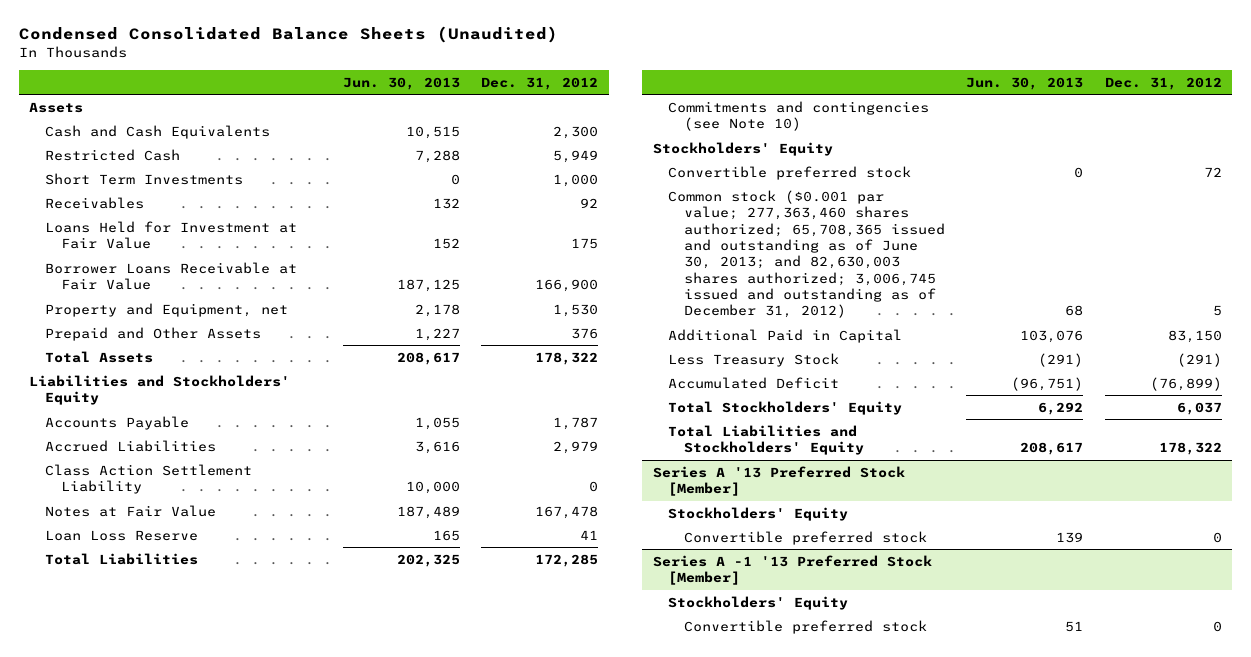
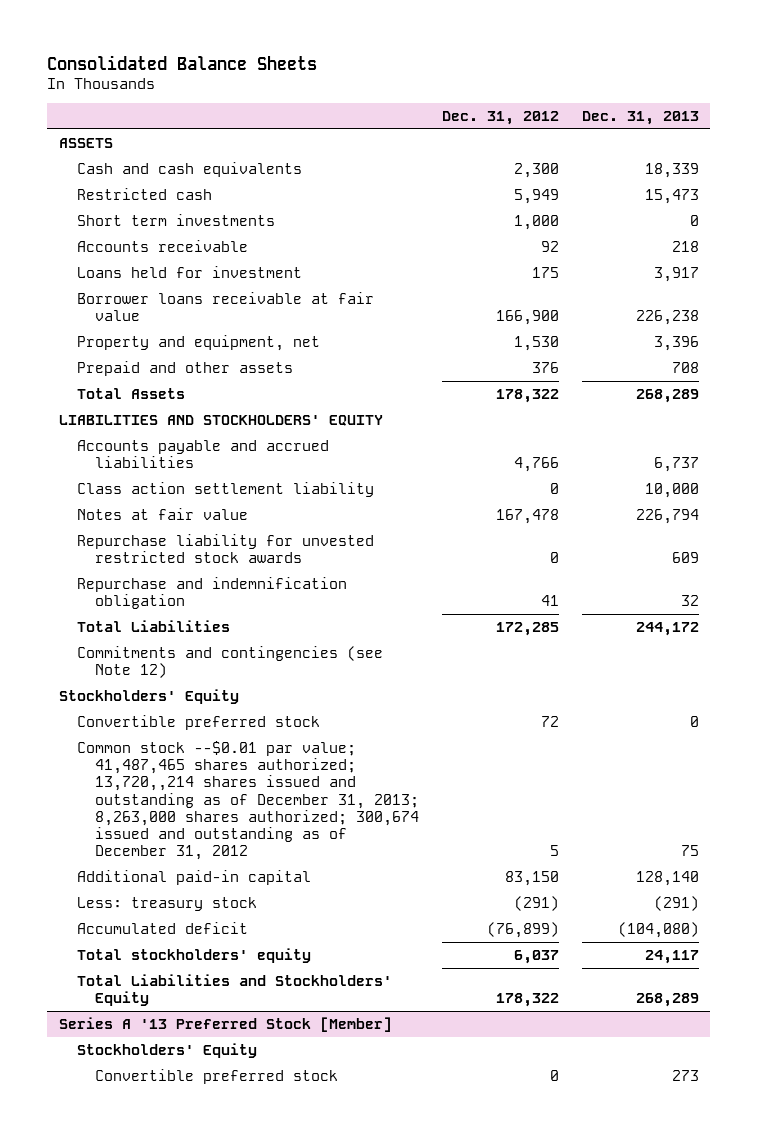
[18,26,558,44] Condensed Consolidated Balance Sheets (Unaudited) -> [47,54,318,70] Consolidated Balance Sheets
[343,76,461,90] Jun. 30, 2013 -> none
none -> [581,110,699,125] Dec. 31, 2013
[29,101,84,113] Assets -> [58,137,113,148] ASSETS
[45,124,271,139] Cash and Cash Equivalents -> [76,161,302,177] Cash and cash equivalents
[45,148,181,161] Restricted Cash -> [76,187,212,200] Restricted cash
[45,172,244,185] Short Term Investments -> [76,213,275,226] Short term investments
[45,196,145,209] Receivables -> [76,239,248,252] Accounts receivable
[45,220,298,250] Loans Held for Investment at Fair Value -> [76,265,302,278] Loans held for investment
[45,261,298,291] Borrower Loans Receivable at Fair Value -> [76,291,374,322] Borrower loans receivable at fair value
[45,302,289,317] Property and Equipment, net -> [76,334,320,351] Property and equipment, net
[45,326,262,341] Prepaid and Other Assets -> [76,360,293,376] Prepaid and other assets
[45,415,190,430] Accounts Payable -> none
[45,439,217,452] Accrued Liabilities -> none
[45,529,199,541] Loan Loss Reserve -> none
[29,374,291,406] Liabilities and Stockholders' Equity -> [58,414,383,426] LIABILITIES AND STOCKHOLDERS' EQUITY
none -> [76,439,329,469] Accounts payable and accrued liabilities
[45,463,253,495] Class Action Settlement Liability -> [76,481,374,497] Class action settlement liability
[45,504,217,517] Notes at Fair Value -> [76,507,248,520] Notes at fair value
none -> [76,533,374,564] Repurchase liability for unvested restricted stock awards
none -> [76,576,347,610] Repurchase and indemnification obligation
[668,100,930,132] Commitments and contingencies (see Note 10) -> [76,645,383,679] Commitments and contingencies (see Note 12)
[668,189,945,319] Common stock ($0.001 par value; 277,363,460 shares authorized; 65,708,365 issued and outstanding as of June 30, 2013; and 82,630,003 shares authorized; 3,006,745 issued and outstanding as of December 31, 2012) -> [76,740,419,861] Common stock --$0.01 par value; 41,487,465 shares authorized; 13,720,,214 shares issued and outstanding as of December 31, 2013; 8,263,000 shares authorized; 300,674 issued and outstanding as of December 31, 2012
[668,328,903,343] Additional Paid in Capital -> [76,869,311,885] Additional paid-in capital
[668,352,840,367] Less Treasury Stock -> [76,896,257,911] Less: treasury stock
[668,376,840,389] Accumulated Deficit -> [76,921,248,934] Accumulated deficit
[668,400,903,415] Total Stockholders' Equity -> [76,947,311,963] Total stockholders' equity
[652,554,932,586] Series A -1 '13 Preferred Stock [Member] -> none
[668,595,849,610] Stockholders' Equity -> none
[683,619,927,634] Convertible preferred stock -> none

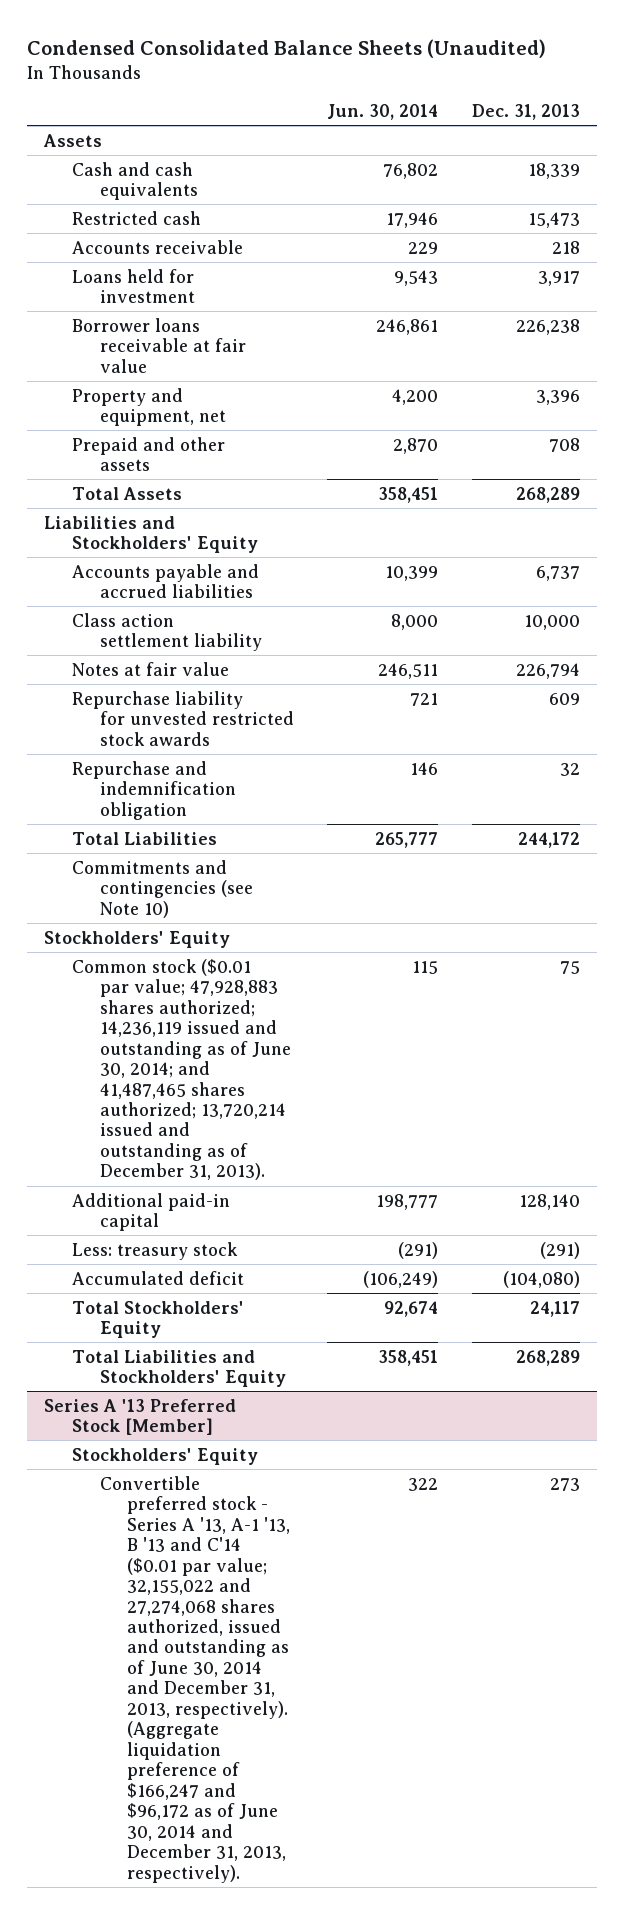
[47,54,318,70] Consolidated Balance Sheets -> [27,38,547,58] Condensed Consolidated Balance Sheets (Unaudited)
[441,110,559,125] Dec. 31, 2012 -> none
none -> [327,104,439,121] Jun. 30, 2014
[58,137,113,148] ASSETS -> [42,133,102,147] Assets
[76,213,275,226] Short term investments -> none
[58,414,383,426] LIABILITIES AND STOCKHOLDERS' EQUITY -> [43,515,258,554] Liabilities and Stockholders' Equity
[76,645,383,679] Commitments and contingencies (see Note 12) -> [71,859,253,918] Commitments and contingencies (see Note 10)
[76,714,320,730] Convertible preferred stock -> none
[76,740,419,861] Common stock --$0.01 par value; 41,487,465 shares authorized; 13,720,,214 shares issued and outstanding as of December 31, 2013; 8,263,000 shares authorized; 300,674 issued and outstanding as of December 31, 2012 -> [71,958,291,1181] Common stock ($0.01 par value; 47,928,883 shares authorized; 14,236,119 issued and outstanding as of June 30, 2014; and 41,487,465 shares authorized; 13,720,214 issued and outstanding as of December 31, 2013).
[76,947,311,963] Total stockholders' equity -> [71,1300,244,1339] Total Stockholders' Equity
[94,1068,338,1084] Convertible preferred stock -> [99,1475,291,1883] Convertible preferred stock - Series A '13, A-1 '13, B '13 and C'14 ($0.01 par value; 32,155,022 and 27,274,068 shares authorized, issued and outstanding as of June 30, 2014 and December 31, 2013, respectively). (Aggregate liquidation preference of $166,247 and $96,172 as of June 30, 2014 and December 31, 2013, respectively).

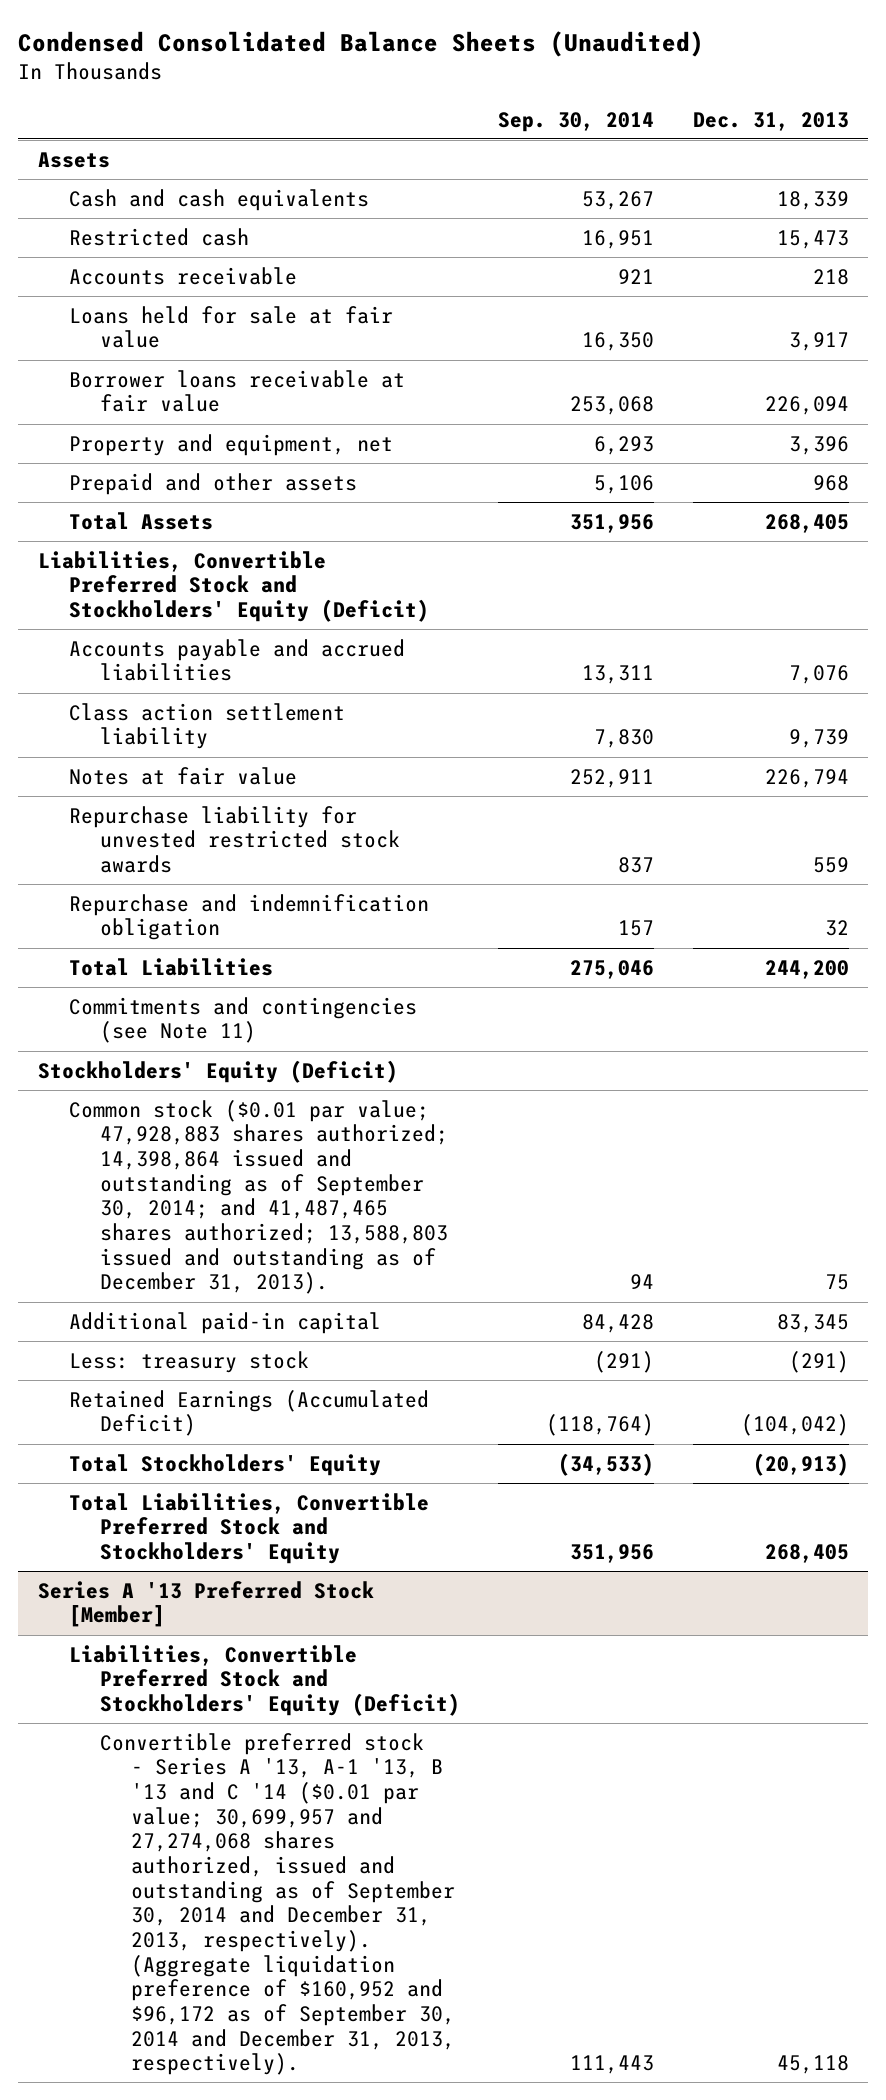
[327,104,439,121] Jun. 30, 2014 -> none
none -> [498,111,655,132] Sep. 30, 2014
[71,268,195,304] Loans held for investment -> [68,305,393,349] Loans held for sale at fair value
[516,318,581,335] 226,238 -> [764,396,849,416] 226,094
[549,437,581,452] 708 -> [812,474,849,491] 968
[516,486,581,503] 268,289 -> [764,513,849,533] 268,405
[43,515,258,554] Liabilities and Stockholders' Equity -> [37,550,429,623] Liabilities, Convertible Preferred Stock and Stockholders' Equity (Deficit)
[536,565,581,581] 6,737 -> [788,665,849,685] 7,076
[524,614,581,630] 10,000 -> [788,729,849,749] 9,739
[549,692,581,705] 609 -> [812,857,849,874] 559
[518,831,581,848] 244,172 -> [764,959,849,979] 244,200
[71,859,253,918] Commitments and contingencies (see Note 10) -> [68,996,417,1044] Commitments and contingencies (see Note 11)
[43,930,230,948] Stockholders' Equity -> [37,1059,398,1083] Stockholders' Equity (Deficit)
[71,958,291,1181] Common stock ($0.01 par value; 47,928,883 shares authorized; 14,236,119 issued and outstanding as of June 30, 2014; and 41,487,465 shares authorized; 13,720,214 issued and outstanding as of December 31, 2013). -> [68,1099,448,1295] Common stock ($0.01 par value; 47,928,883 shares authorized; 14,398,864 issued and outstanding as of September 30, 2014; and 41,487,465 shares authorized; 13,588,803 issued and outstanding as of December 31, 2013).
[519,1193,581,1210] 128,140 -> [776,1313,849,1333] 83,345
[71,1270,244,1285] Accumulated deficit -> [68,1389,429,1437] Retained Earnings (Accumulated Deficit)
[503,1270,581,1288] (104,080) -> [740,1414,849,1437] (104,042)
[530,1300,581,1317] 24,117 -> [752,1452,849,1476] (20,913)
[71,1349,286,1388] Total Liabilities and Stockholders' Equity -> [68,1492,429,1565] Total Liabilities, Convertible Preferred Stock and Stockholders' Equity
[516,1349,581,1366] 268,289 -> [764,1544,849,1564] 268,405
[71,1447,258,1465] Stockholders' Equity -> none
none -> [68,1644,460,1717] Liabilities, Convertible Preferred Stock and Stockholders' Equity (Deficit)
[99,1475,291,1883] Convertible preferred stock - Series A '13, A-1 '13, B '13 and C'14 ($0.01 par value; 32,155,022 and 27,274,068 shares authorized, issued and outstanding as of June 30, 2014 and December 31, 2013, respectively). (Aggregate liquidation preference of $166,247 and $96,172 as of June 30, 2014 and December 31, 2013, respectively). -> [99,1732,455,2076] Convertible preferred stock - Series A '13, A-1 '13, B '13 and C '14 ($0.01 par value; 30,699,957 and 27,274,068 shares authorized, issued and outstanding as of September 30, 2014 and December 31, 2013, respectively). (Aggregate liquidation preference of $160,952 and $96,172 as of September 30, 2014 and December 31, 2013, respectively).
[550,1477,581,1491] 273 -> [776,2055,849,2075] 45,118

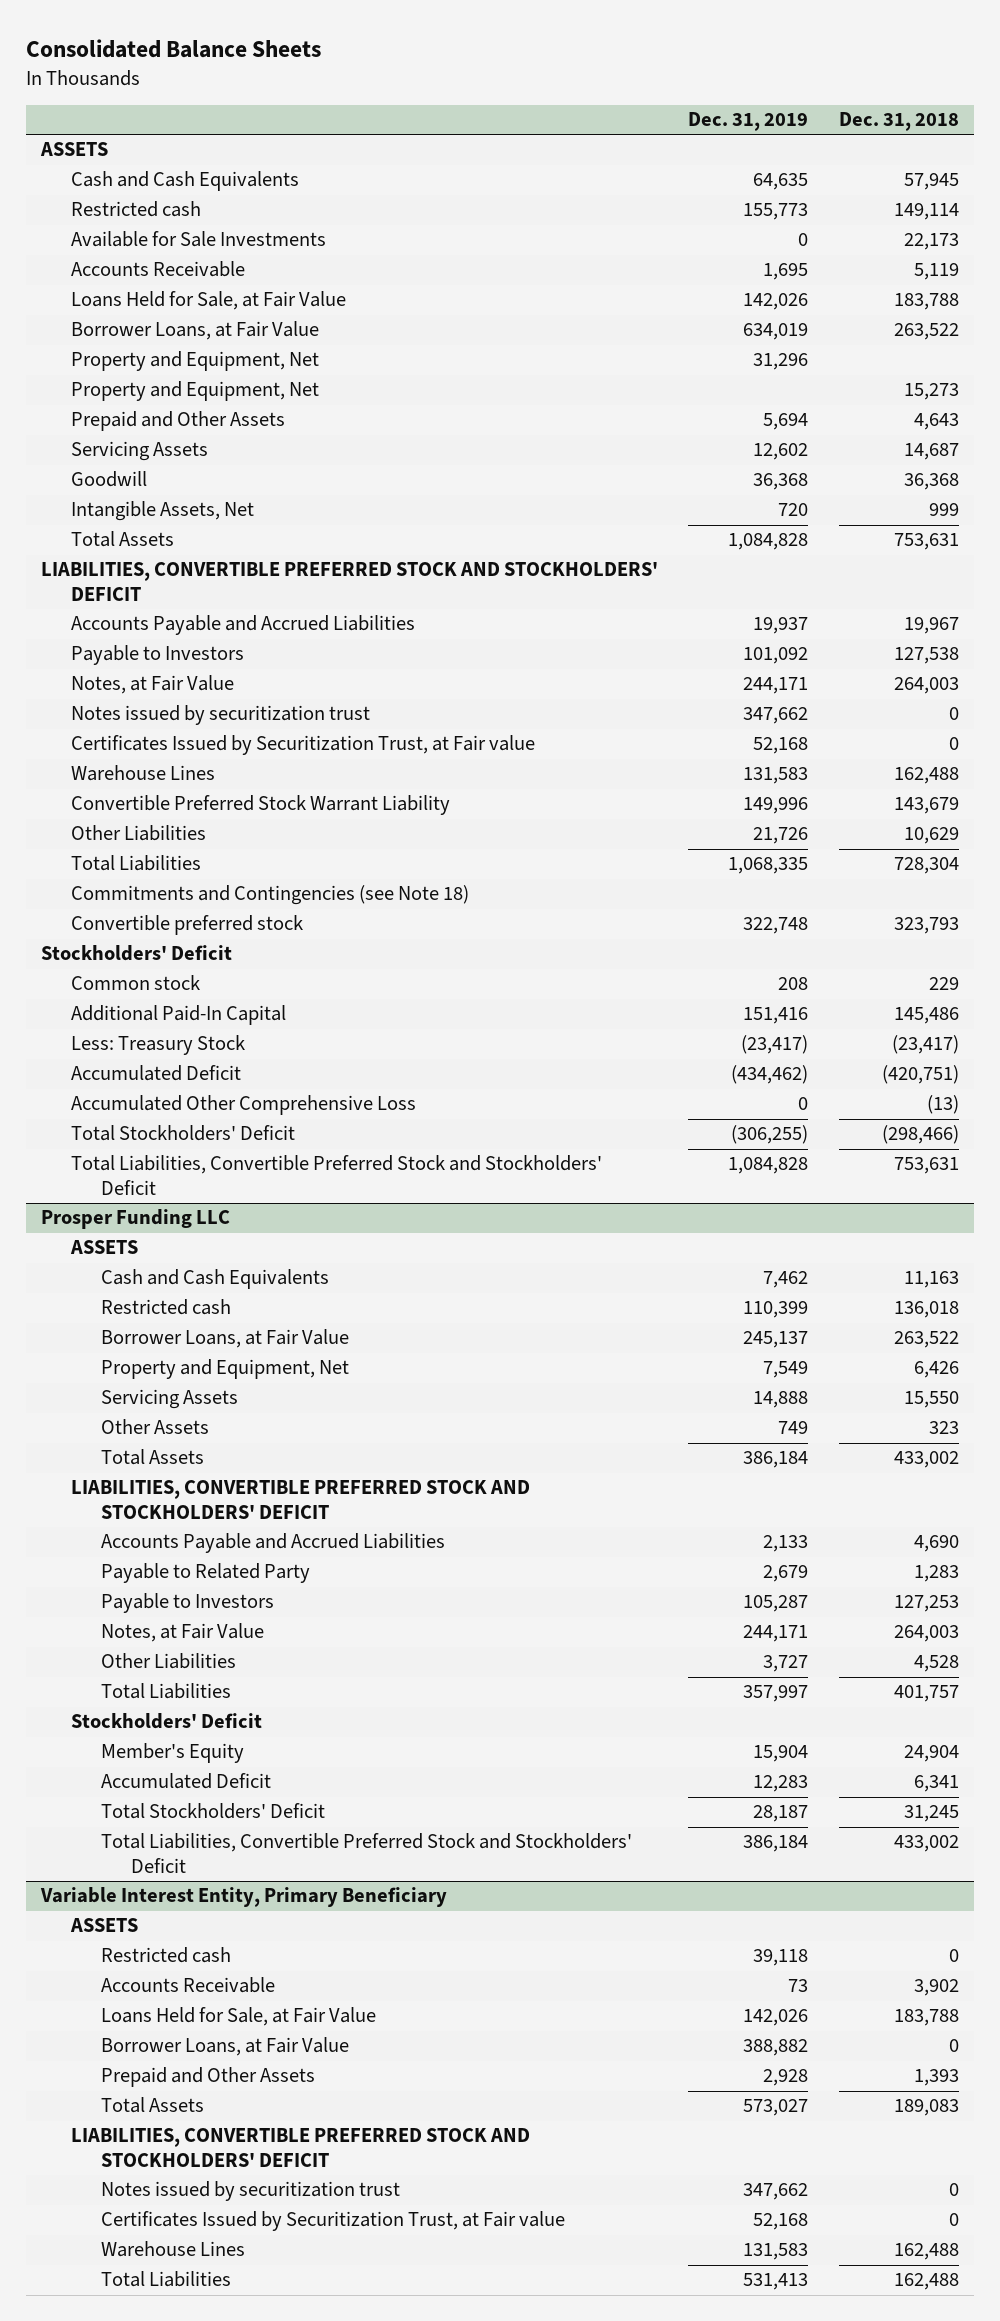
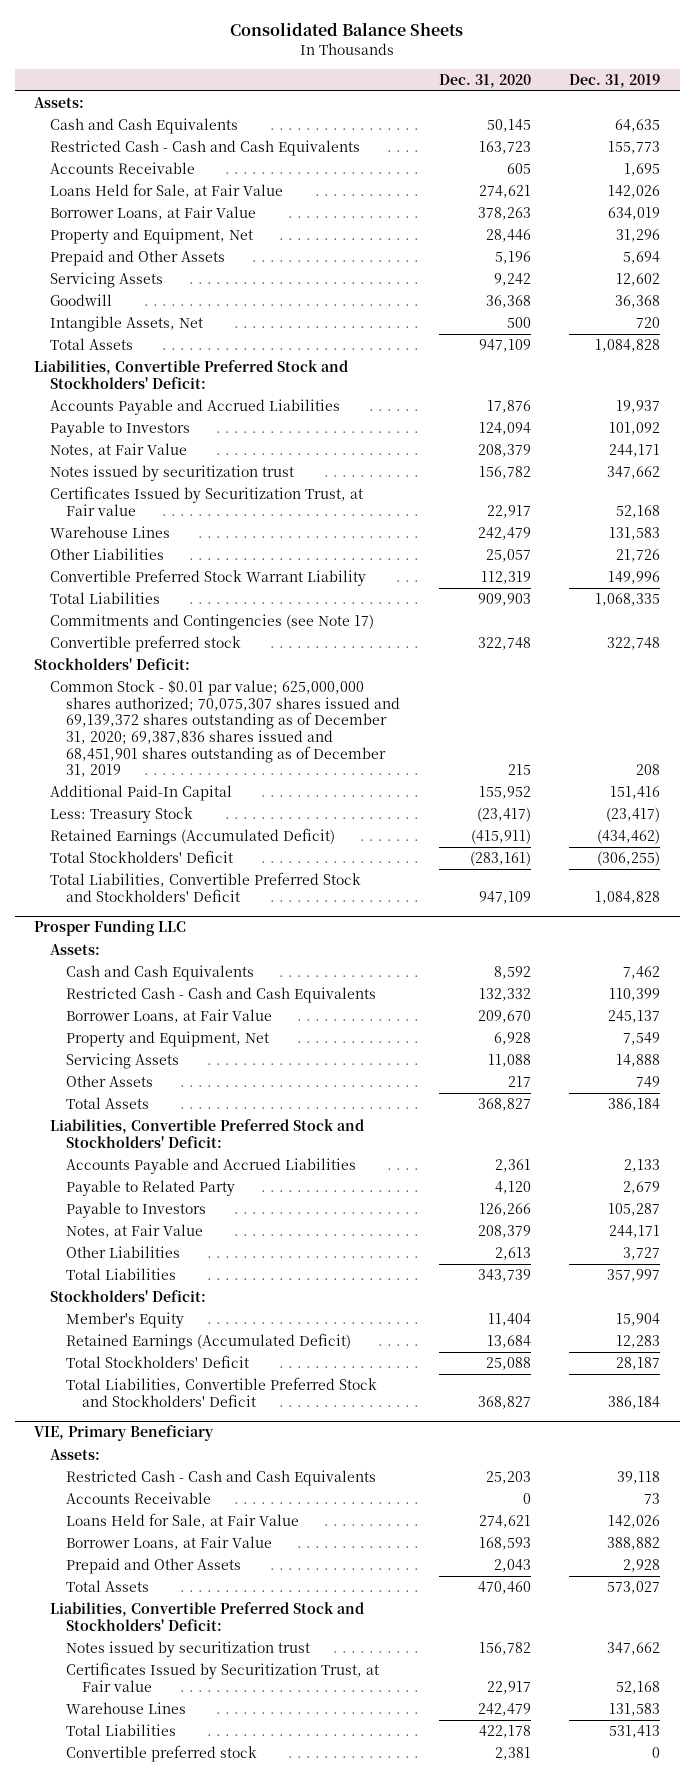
[838,112,959,132] Dec. 31, 2018 -> none
none -> [438,73,531,88] Dec. 31, 2020
[39,142,108,157] ASSETS -> [34,97,85,109] Assets:
[71,231,327,248] Available for Sale Investments -> none
[71,201,202,218] Restricted cash -> [50,140,361,157] Restricted Cash - Cash and Cash Equivalents
[71,381,320,402] Property and Equipment, Net -> none
[40,562,658,602] LIABILITIES, CONVERTIBLE PREFERRED STOCK AND STOCKHOLDERS' DEFICIT -> [34,360,349,389] Liabilities, Convertible Preferred Stock and Stockholders' Deficit:
[71,795,451,816] Convertible Preferred Stock Warrant Liability -> [50,569,367,587] Convertible Preferred Stock Warrant Liability
[71,885,470,906] Commitments and Contingencies (see Note 18) -> [50,614,375,631] Commitments and Contingencies (see Note 17)
[40,945,232,962] Stockholders' Deficit -> [34,658,191,671] Stockholders' Deficit:
[71,975,201,991] Common stock -> [50,680,401,778] Common Stock - $0.01 par value; 625,000,000 shares authorized; 70,075,307 shares issued and 69,139,372 shares outstanding as of December 31, 2020; 69,387,836 shares issued and 68,451,901 shares outstanding as of December 31, 2019
[71,1095,417,1116] Accumulated Other Comprehensive Loss -> none
[71,1065,242,1082] Accumulated Deficit -> [50,828,336,846] Retained Earnings (Accumulated Deficit)
[70,1240,139,1255] ASSETS -> [50,944,101,956] Assets:
[101,1299,232,1316] Restricted cash -> [66,987,377,1004] Restricted Cash - Cash and Cash Equivalents
[71,1480,531,1520] LIABILITIES, CONVERTIBLE PREFERRED STOCK AND STOCKHOLDERS' DEFICIT -> [50,1119,365,1148] Liabilities, Convertible Preferred Stock and Stockholders' Deficit:
[71,1713,263,1730] Stockholders' Deficit -> [50,1290,207,1303] Stockholders' Deficit:
[101,1773,272,1790] Accumulated Deficit -> [66,1333,352,1351] Retained Earnings (Accumulated Deficit)
[39,1887,447,1908] Variable Interest Entity, Primary Beneficiary -> [34,1425,215,1442] VIE, Primary Beneficiary
[70,1918,139,1933] ASSETS -> [50,1449,101,1461] Assets:
[101,1947,232,1964] Restricted cash -> [66,1470,377,1487] Restricted Cash - Cash and Cash Equivalents
[71,2128,531,2168] LIABILITIES, CONVERTIBLE PREFERRED STOCK AND STOCKHOLDERS' DEFICIT -> [50,1602,365,1631] Liabilities, Convertible Preferred Stock and Stockholders' Deficit:
none -> [66,1745,258,1763] Convertible preferred stock

